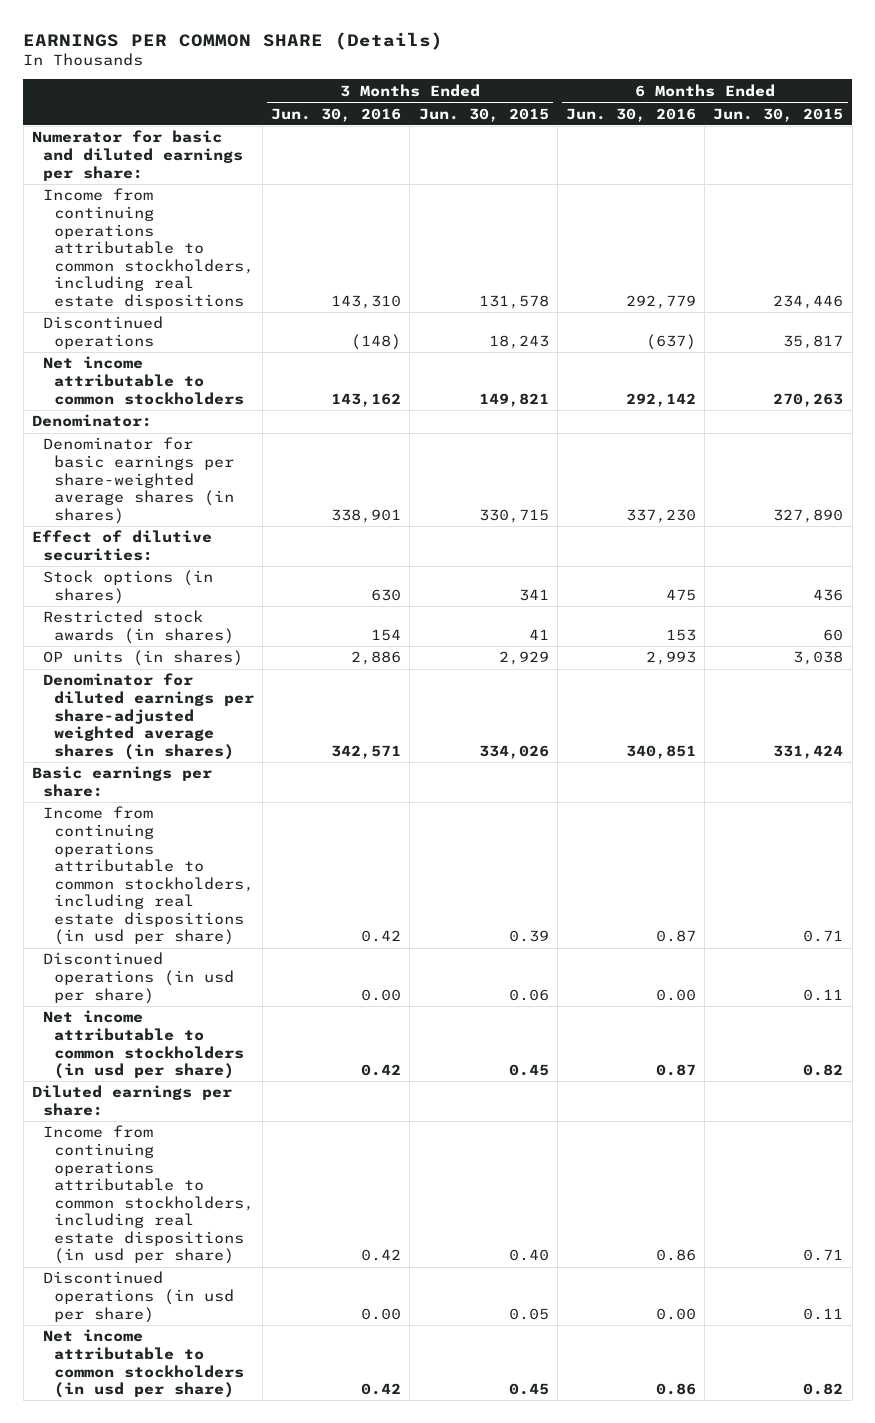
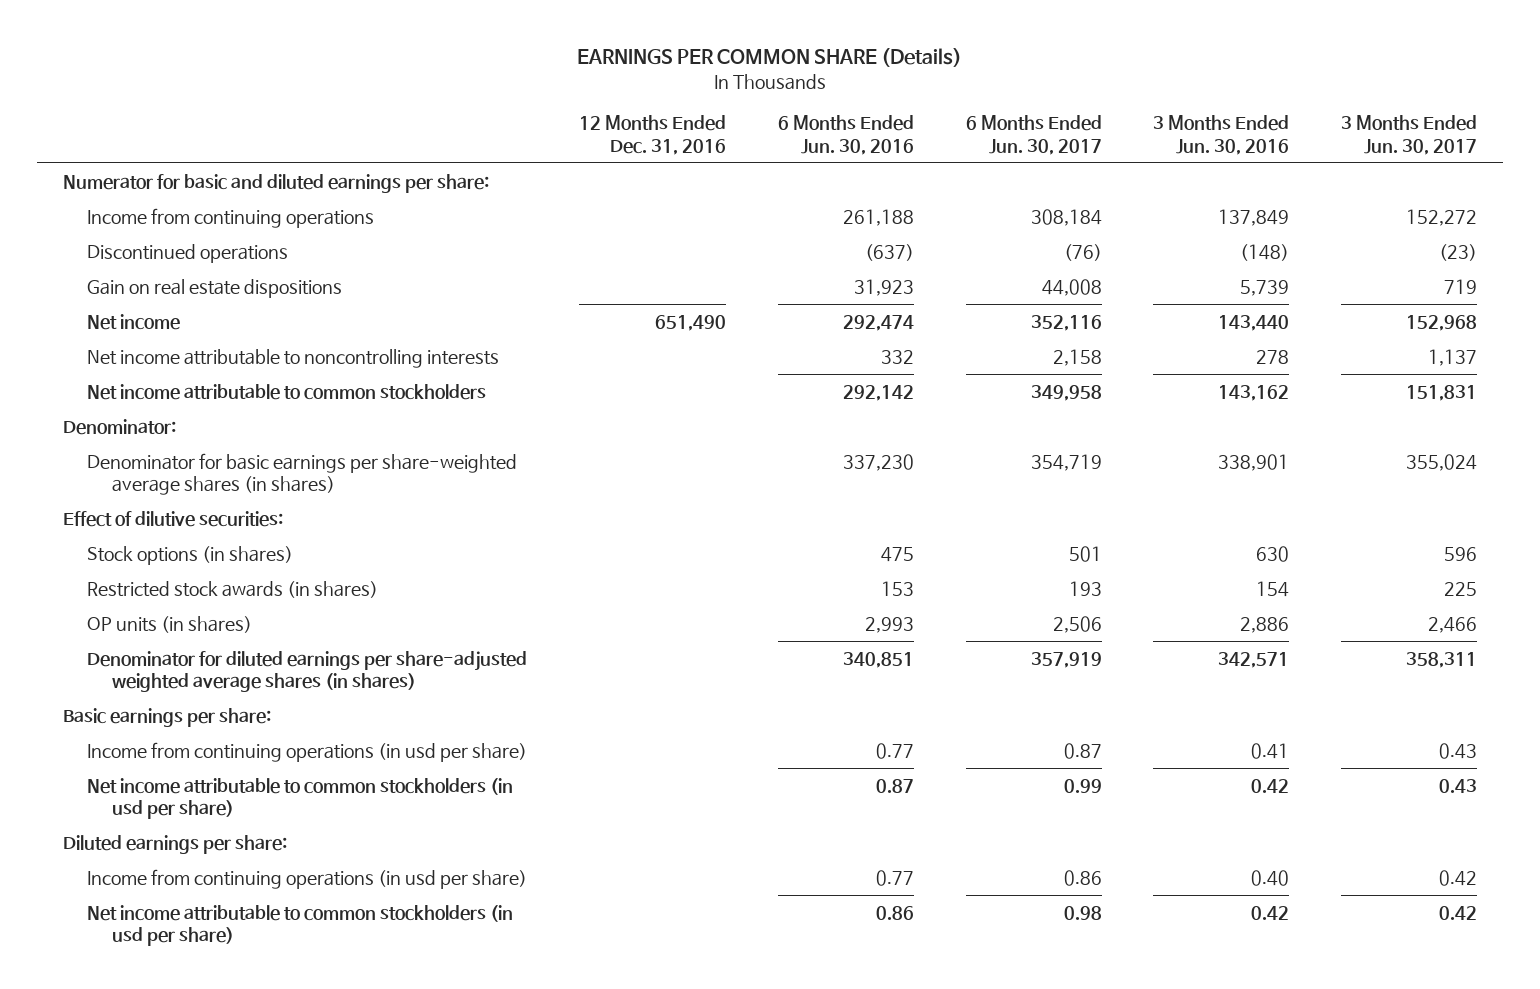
[418,107,549,122] Jun. 30, 2015 -> none
[713,107,844,122] Jun. 30, 2015 -> none
none -> [579,115,727,155] 12 Months Ended Dec. 31, 2016
none -> [965,115,1102,155] 6 Months Ended Jun. 30, 2017
none -> [1341,115,1478,155] 3 Months Ended Jun. 30, 2017
[42,188,254,309] Income from continuing operations attributable to common stockholders, including real estate dispositions -> none
none -> [87,207,375,228] Income from continuing operations
none -> [87,278,343,298] Gain on real estate dispositions
none -> [87,313,181,330] Net income
none -> [87,348,500,368] Net income attributable to noncontrolling interests
[42,952,234,1004] Discontinued operations (in usd per share) -> none
[42,806,254,946] Income from continuing operations attributable to common stockholders, including real estate dispositions (in usd per share) -> [87,741,528,762] Income from continuing operations (in usd per share)
[361,930,402,943] 0.42 -> [1251,742,1290,759] 0.41
[656,930,697,943] 0.87 -> [875,742,914,759] 0.77
[42,1271,234,1323] Discontinued operations (in usd per share) -> none
[42,1125,254,1265] Income from continuing operations attributable to common stockholders, including real estate dispositions (in usd per share) -> [87,868,528,889] Income from continuing operations (in usd per share)
[361,1249,402,1262] 0.42 -> [1251,869,1290,886] 0.40
[656,1249,697,1262] 0.86 -> [875,869,914,886] 0.77

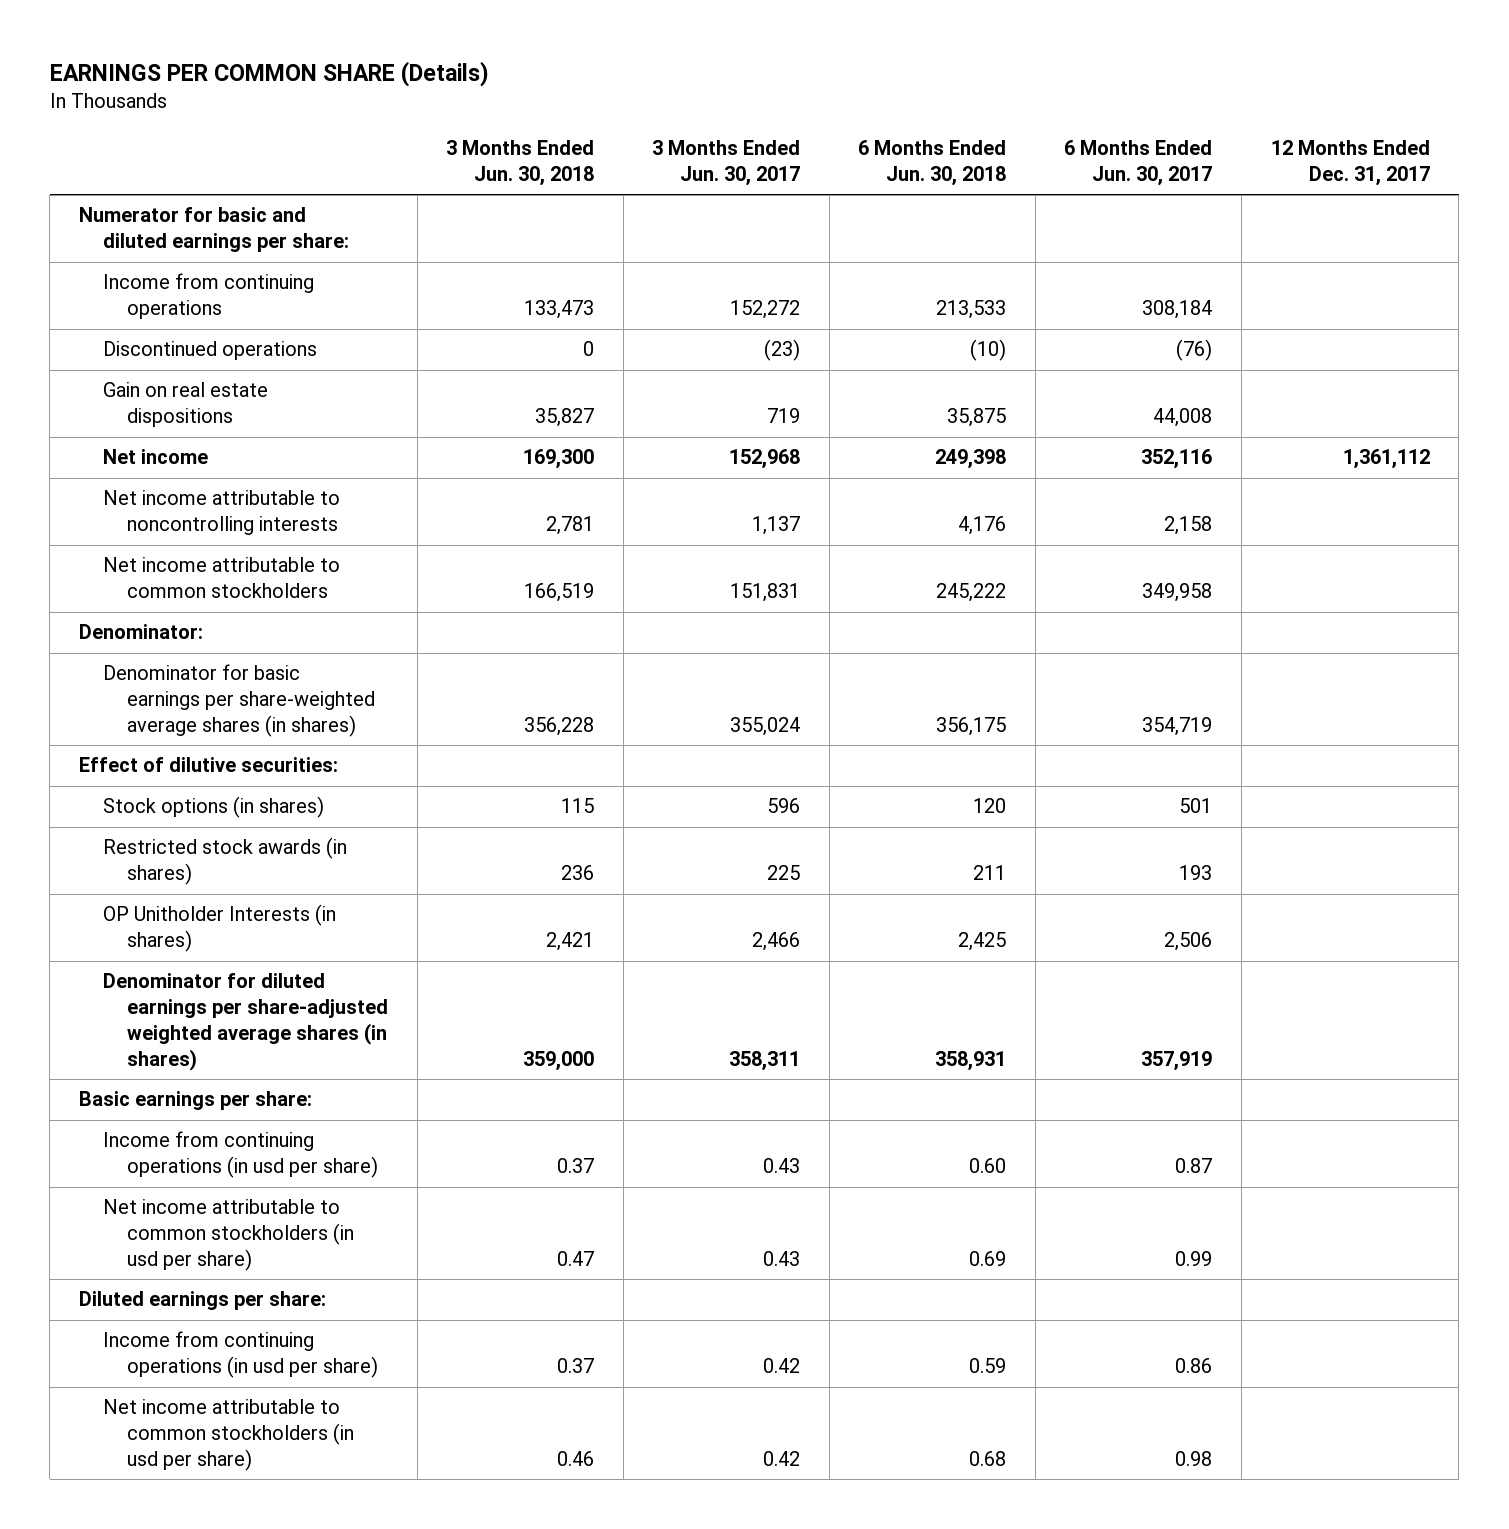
[579,115,727,155] 12 Months Ended Dec. 31, 2016 -> none
[777,115,914,155] 6 Months Ended Jun. 30, 2016 -> none
[1153,115,1290,155] 3 Months Ended Jun. 30, 2016 -> none
none -> [446,140,595,186] 3 Months Ended Jun. 30, 2018
none -> [858,140,1007,186] 6 Months Ended Jun. 30, 2018
none -> [1270,140,1430,186] 12 Months Ended Dec. 31, 2017
[87,615,253,633] OP units (in shares) -> [102,904,336,953] OP Unitholder Interests (in shares)

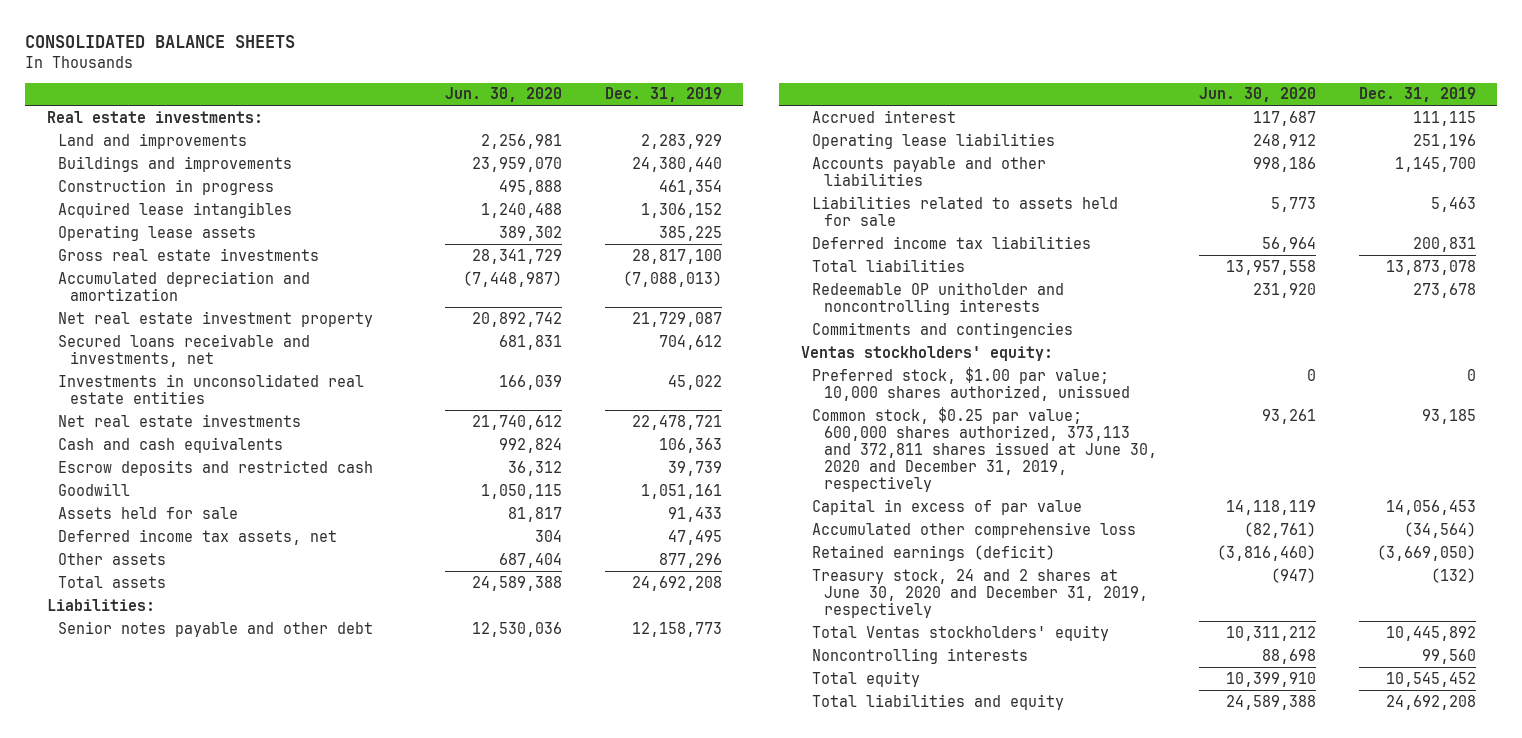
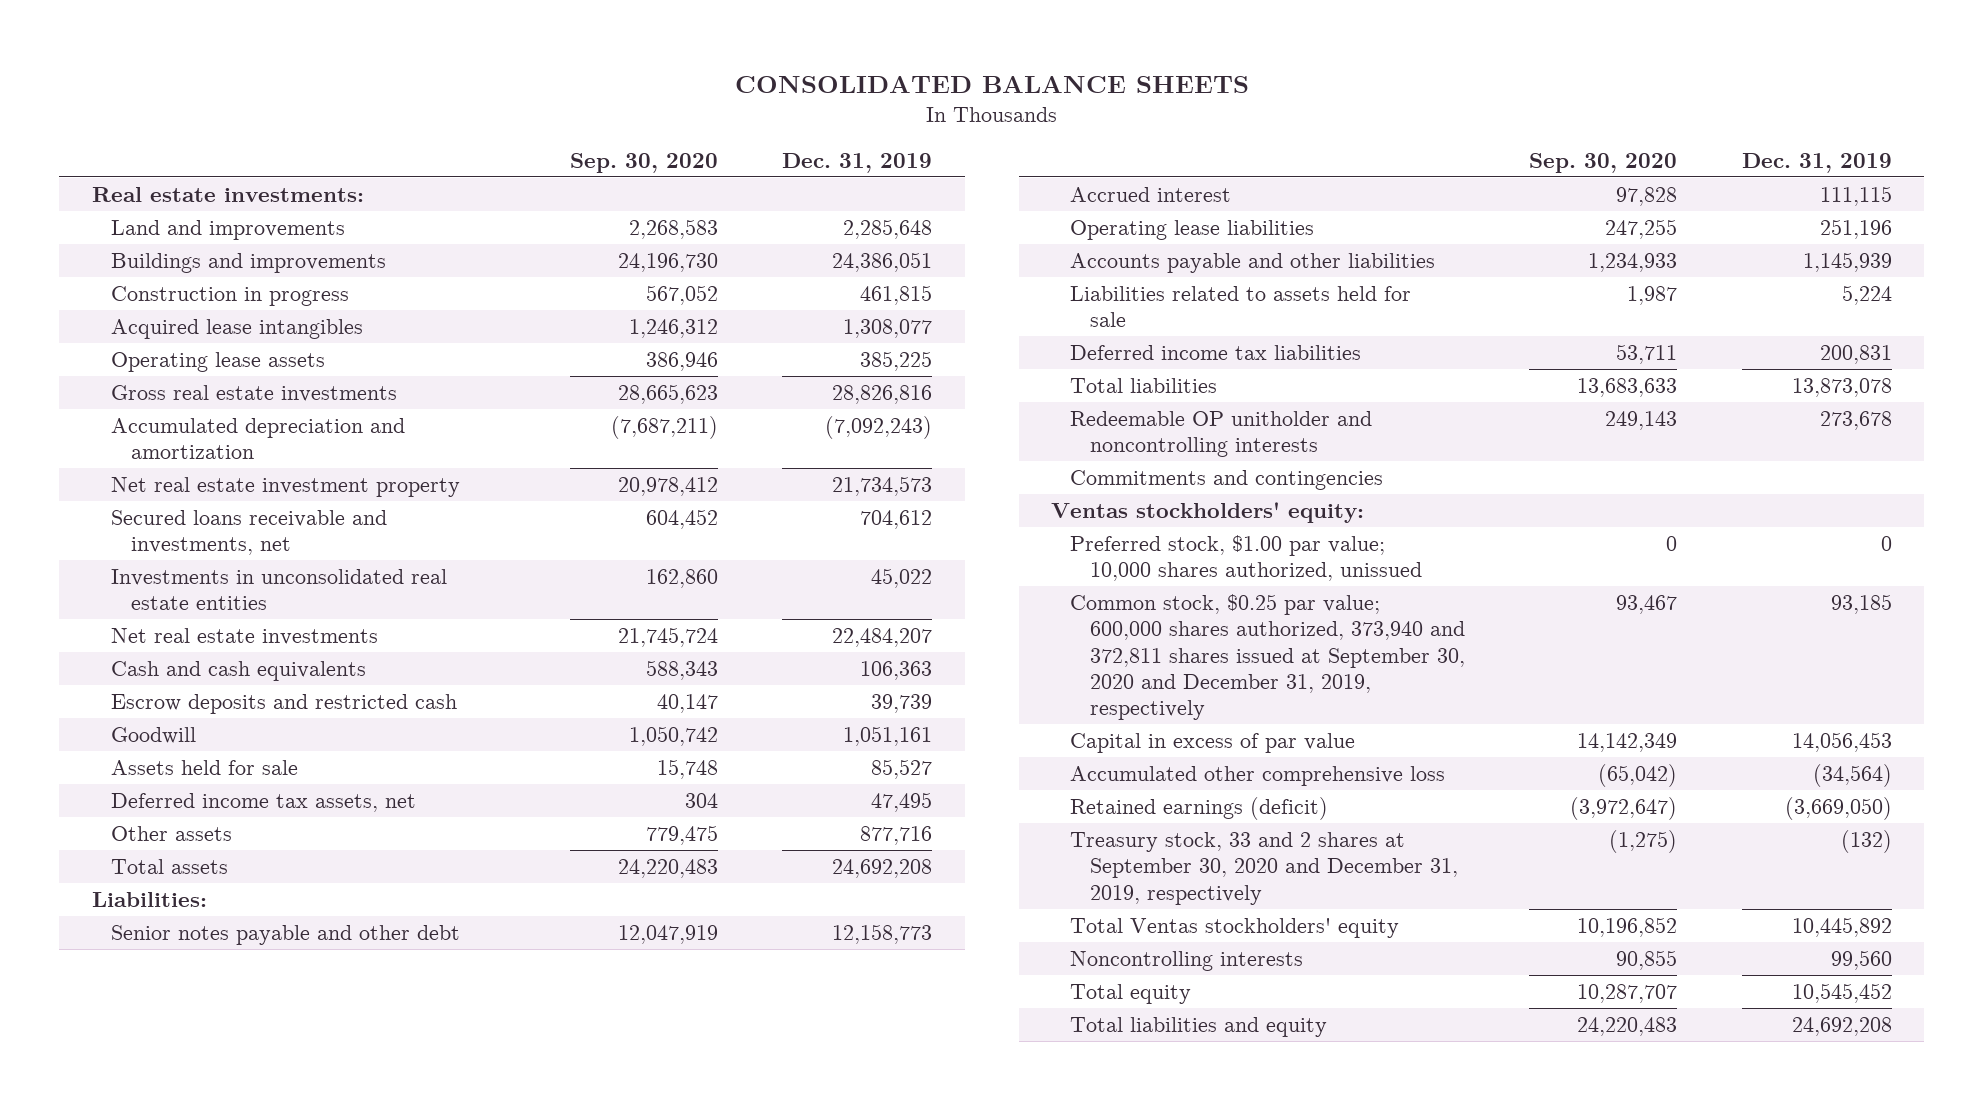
[445,87,563,103] Jun. 30, 2020 -> none
none -> [569,152,718,173] Sep. 30, 2020
[640,133,722,149] 2,283,929 -> [843,218,933,239] 2,285,648
[631,156,722,172] 24,380,440 -> [832,251,933,272] 24,386,051
[658,179,722,195] 461,354 -> [860,284,933,305] 461,815
[640,202,722,218] 1,306,152 -> [843,318,933,338] 1,308,077
[631,248,722,264] 28,817,100 -> [832,384,933,404] 28,826,816
[622,270,722,287] (7,088,013) -> [825,415,933,439] (7,092,243)
[631,311,722,327] 21,729,087 -> [832,475,933,496] 21,734,573
[631,414,722,430] 22,478,721 -> [832,627,933,647] 22,484,207
[667,506,722,522] 91,433 -> [871,758,933,779] 85,527
[658,552,722,568] 877,296 -> [860,825,933,845] 877,716
[1394,156,1476,172] 1,145,700 -> [1802,251,1892,272] 1,145,939
[1430,196,1476,212] 5,463 -> [1841,284,1892,305] 5,224
[812,406,1157,492] Common stock, $0.25 par value; 600,000 shares authorized, 373,113 and 372,811 shares issued at June 30, 2020 and December 31, 2019, respectively -> [1070,593,1465,721] Common stock, $0.25 par value; 600,000 shares authorized, 373,940 and 372,811 shares issued at September 30, 2020 and December 31, 2019, respectively
[812,568,1148,618] Treasury stock, 24 and 2 shares at June 30, 2020 and December 31, 2019, respectively -> [1070,831,1458,905] Treasury stock, 33 and 2 shares at September 30, 2020 and December 31, 2019, respectively

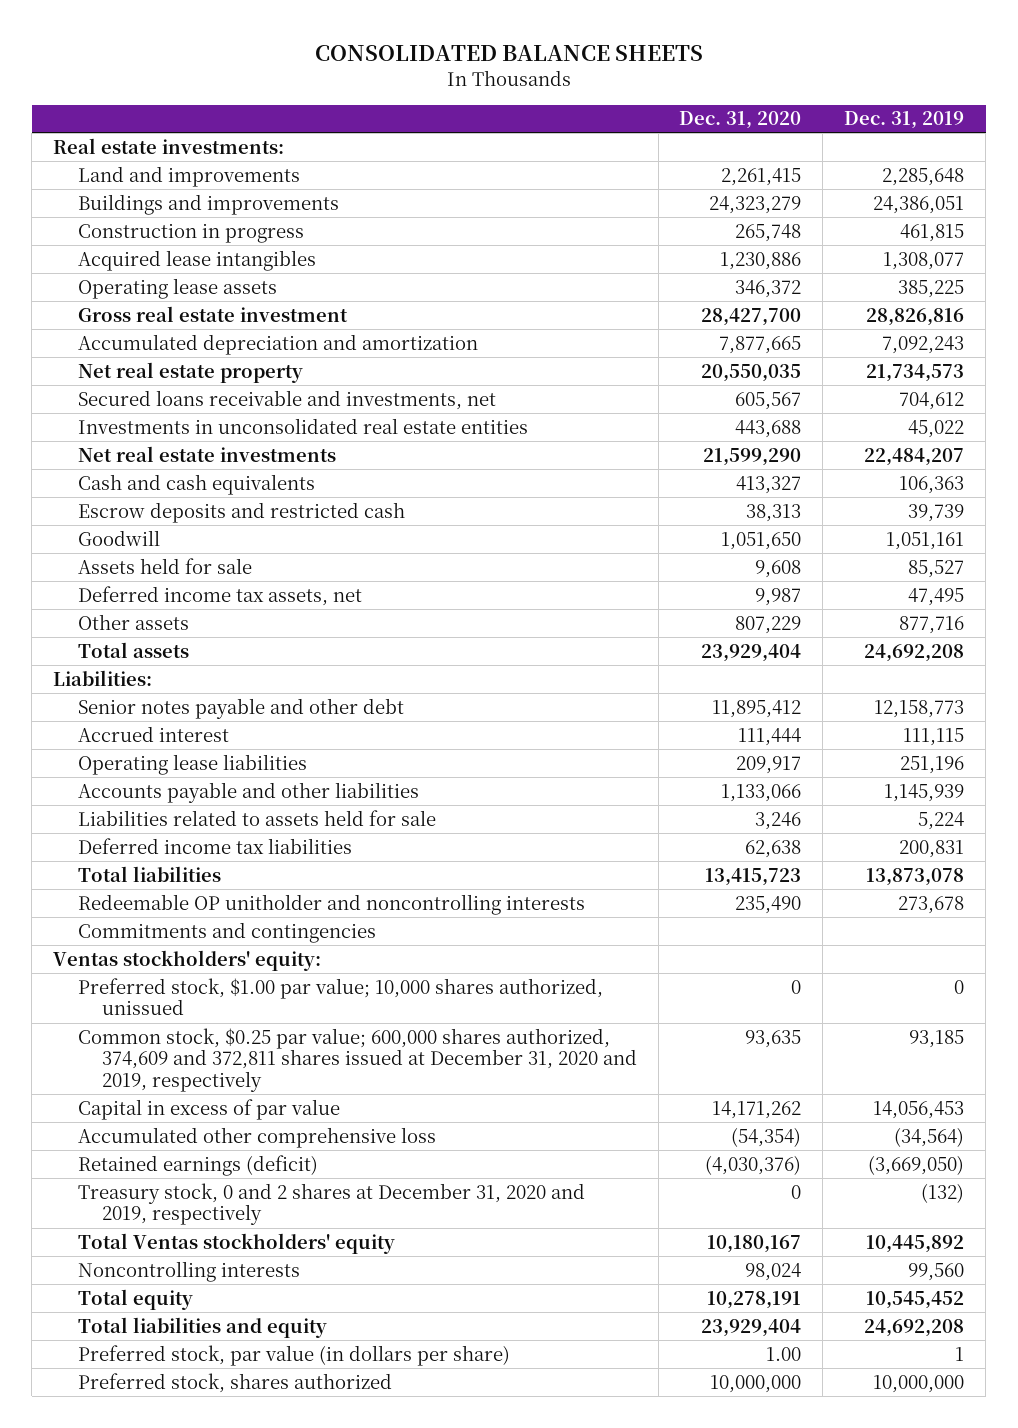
[569,152,718,173] Sep. 30, 2020 -> none
none -> [679,111,802,130] Dec. 31, 2020
[111,384,398,402] Gross real estate investments -> [77,305,348,322] Gross real estate investment
[825,415,933,439] (7,092,243) -> [882,335,965,354] 7,092,243
[111,476,461,497] Net real estate investment property -> [77,361,303,383] Net real estate property
[1070,593,1465,721] Common stock, $0.25 par value; 600,000 shares authorized, 373,940 and 372,811 shares issued at September 30, 2020 and December 31, 2019, respectively -> [77,1027,637,1093] Common stock, $0.25 par value; 600,000 shares authorized, 374,609 and 372,811 shares issued at December 31, 2020 and 2019, respectively
[1070,831,1458,905] Treasury stock, 33 and 2 shares at September 30, 2020 and December 31, 2019, respectively -> [77,1182,585,1226] Treasury stock, 0 and 2 shares at December 31, 2020 and 2019, respectively
none -> [77,1344,510,1366] Preferred stock, par value (in dollars per share)
none -> [77,1372,392,1393] Preferred stock, shares authorized

